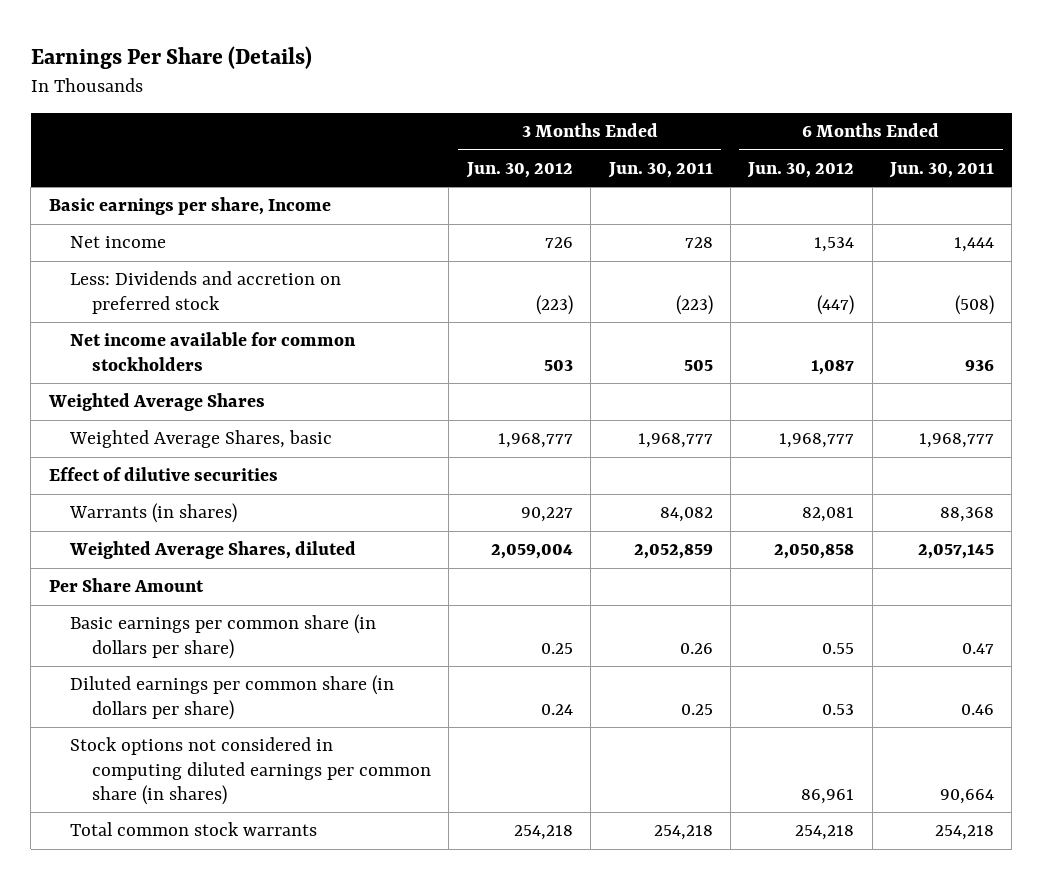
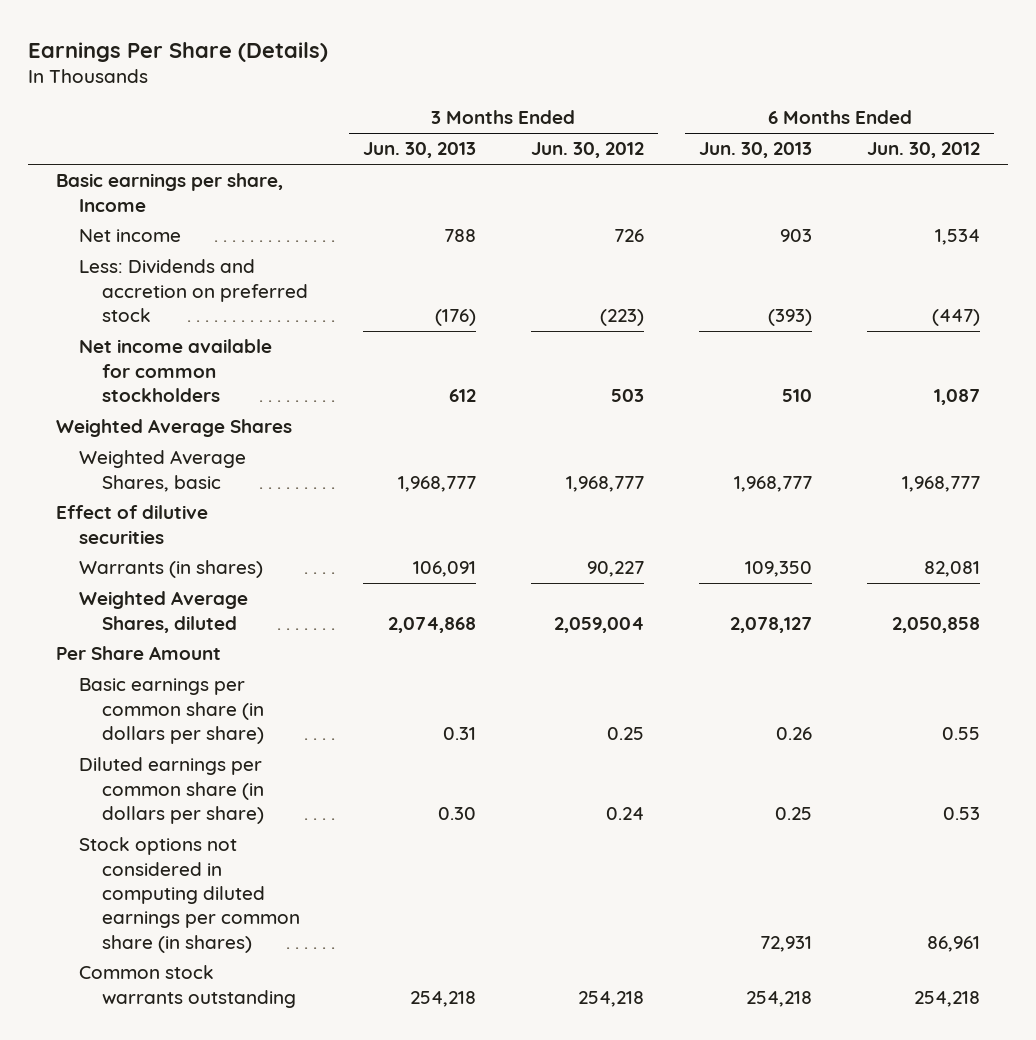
[607,161,713,178] Jun. 30, 2011 -> none
[889,161,995,178] Jun. 30, 2011 -> none
none -> [362,142,476,159] Jun. 30, 2013
none -> [699,142,813,159] Jun. 30, 2013
[70,822,318,837] Total common stock warrants -> [78,965,296,1008] Common stock warrants outstanding

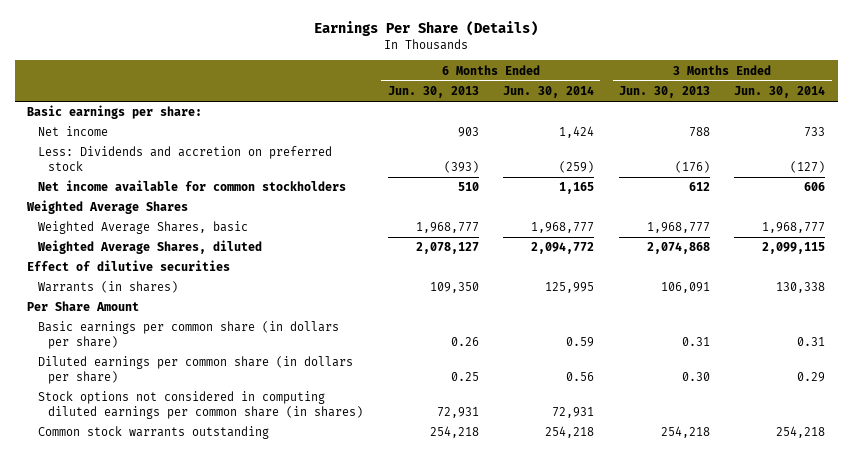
[531,142,645,159] Jun. 30, 2012 -> none
[867,142,981,159] Jun. 30, 2012 -> none
none -> [503,86,595,99] Jun. 30, 2014
none -> [734,86,826,99] Jun. 30, 2014
[55,173,283,212] Basic earnings per share, Income -> [27,105,203,120] Basic earnings per share:
[78,591,248,633] Weighted Average Shares, diluted -> [36,240,262,255] Weighted Average Shares, diluted

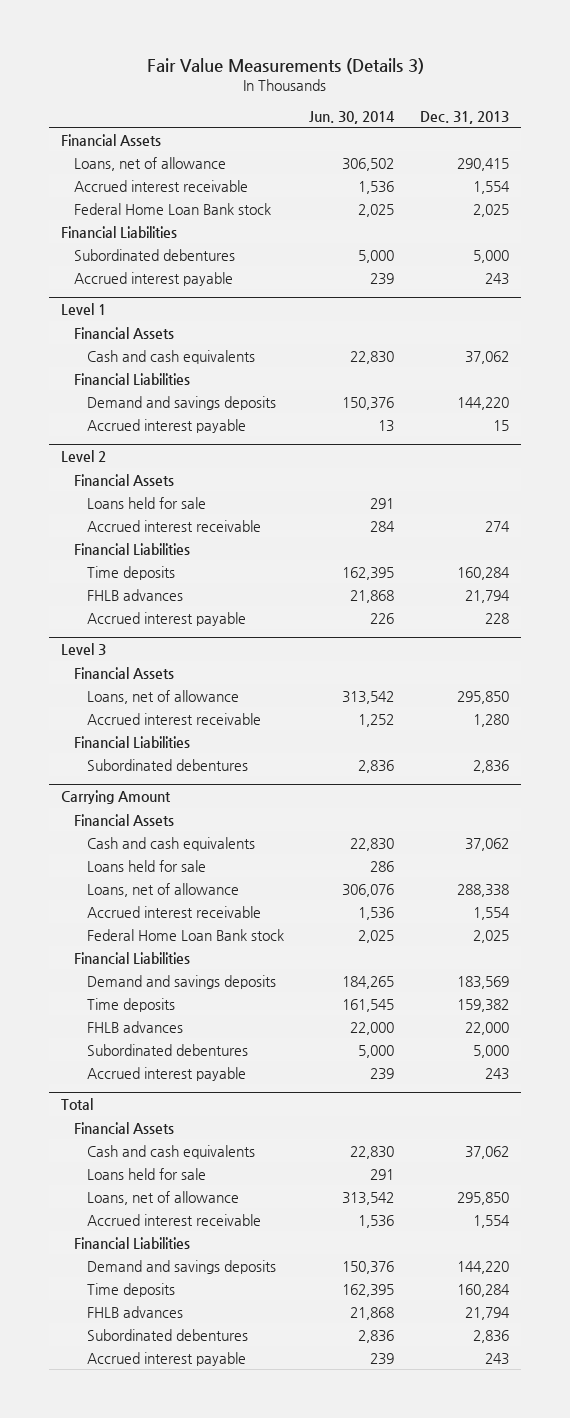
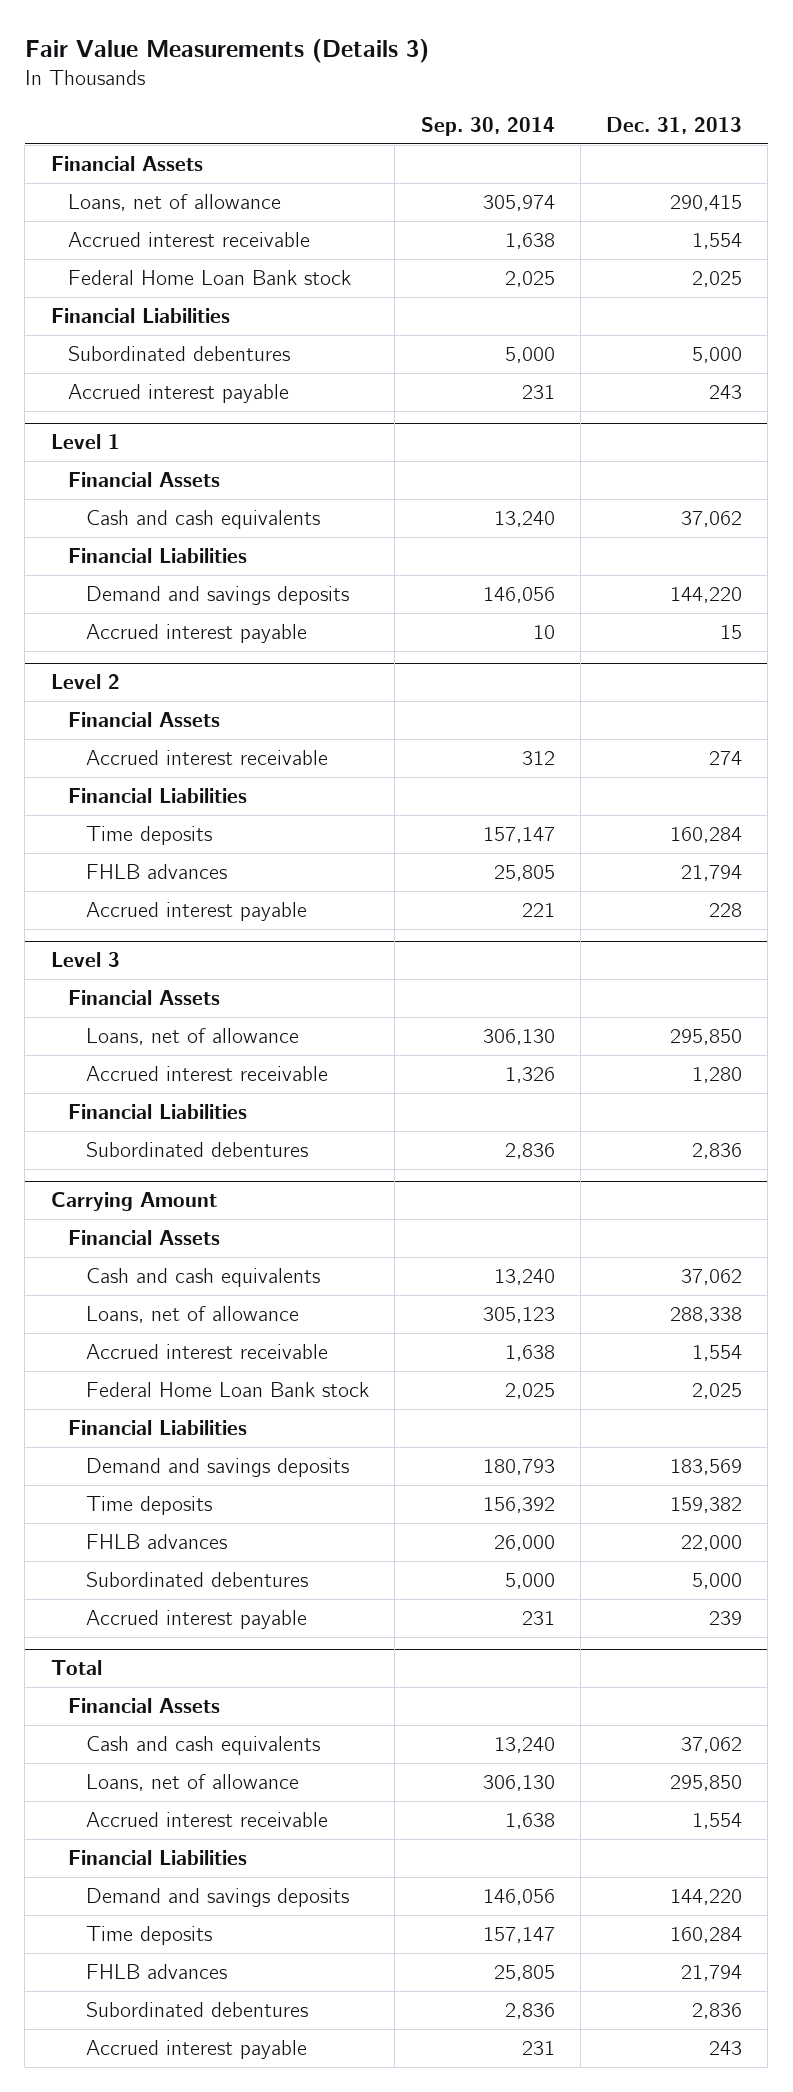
[309,110,396,124] Jun. 30, 2014 -> none
none -> [420,117,555,137] Sep. 30, 2014
[87,496,207,509] Loans held for sale -> none
[87,859,207,872] Loans held for sale -> none
[484,1067,509,1080] 243 -> [709,1610,743,1625] 239
[87,1167,207,1180] Loans held for sale -> none

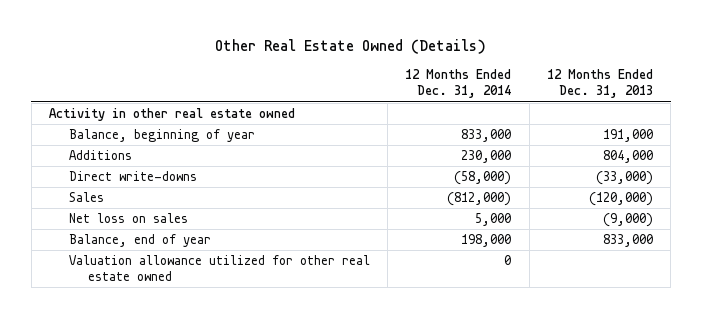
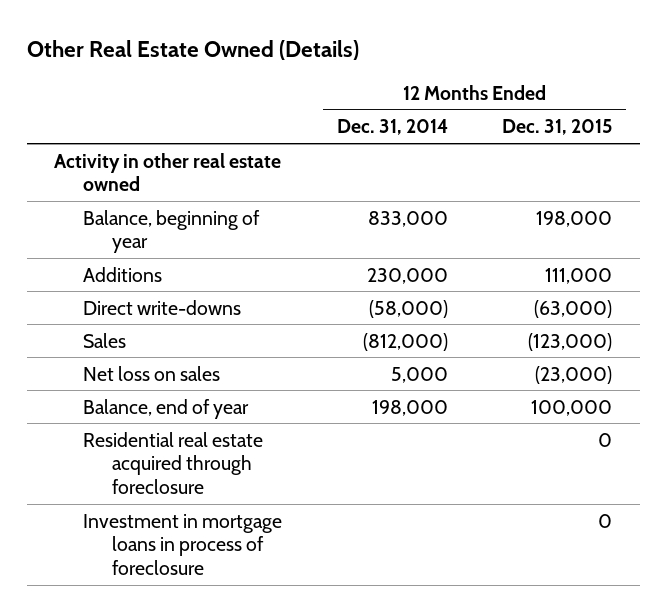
[546,69,653,99] 12 Months Ended Dec. 31, 2013 -> none
none -> [502,119,613,136] Dec. 31, 2015
[68,255,370,282] Valuation allowance utilized for other real estate owned -> none
none -> [83,431,264,494] Residential real estate acquired through foreclosure
none -> [83,513,283,575] Investment in mortgage loans in process of foreclosure

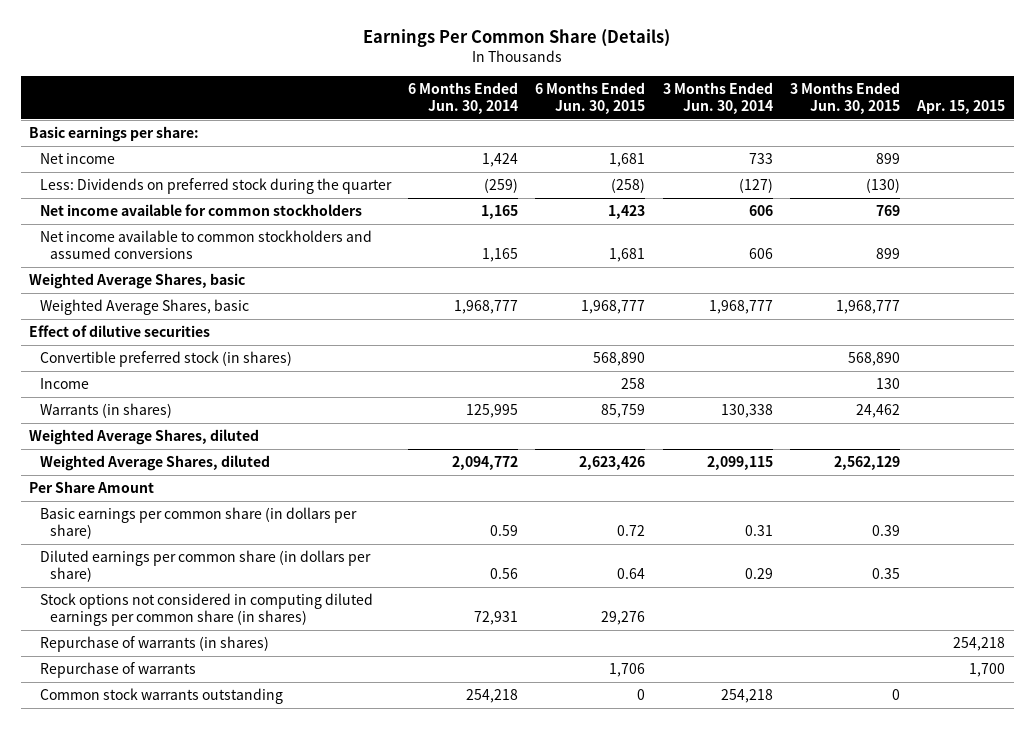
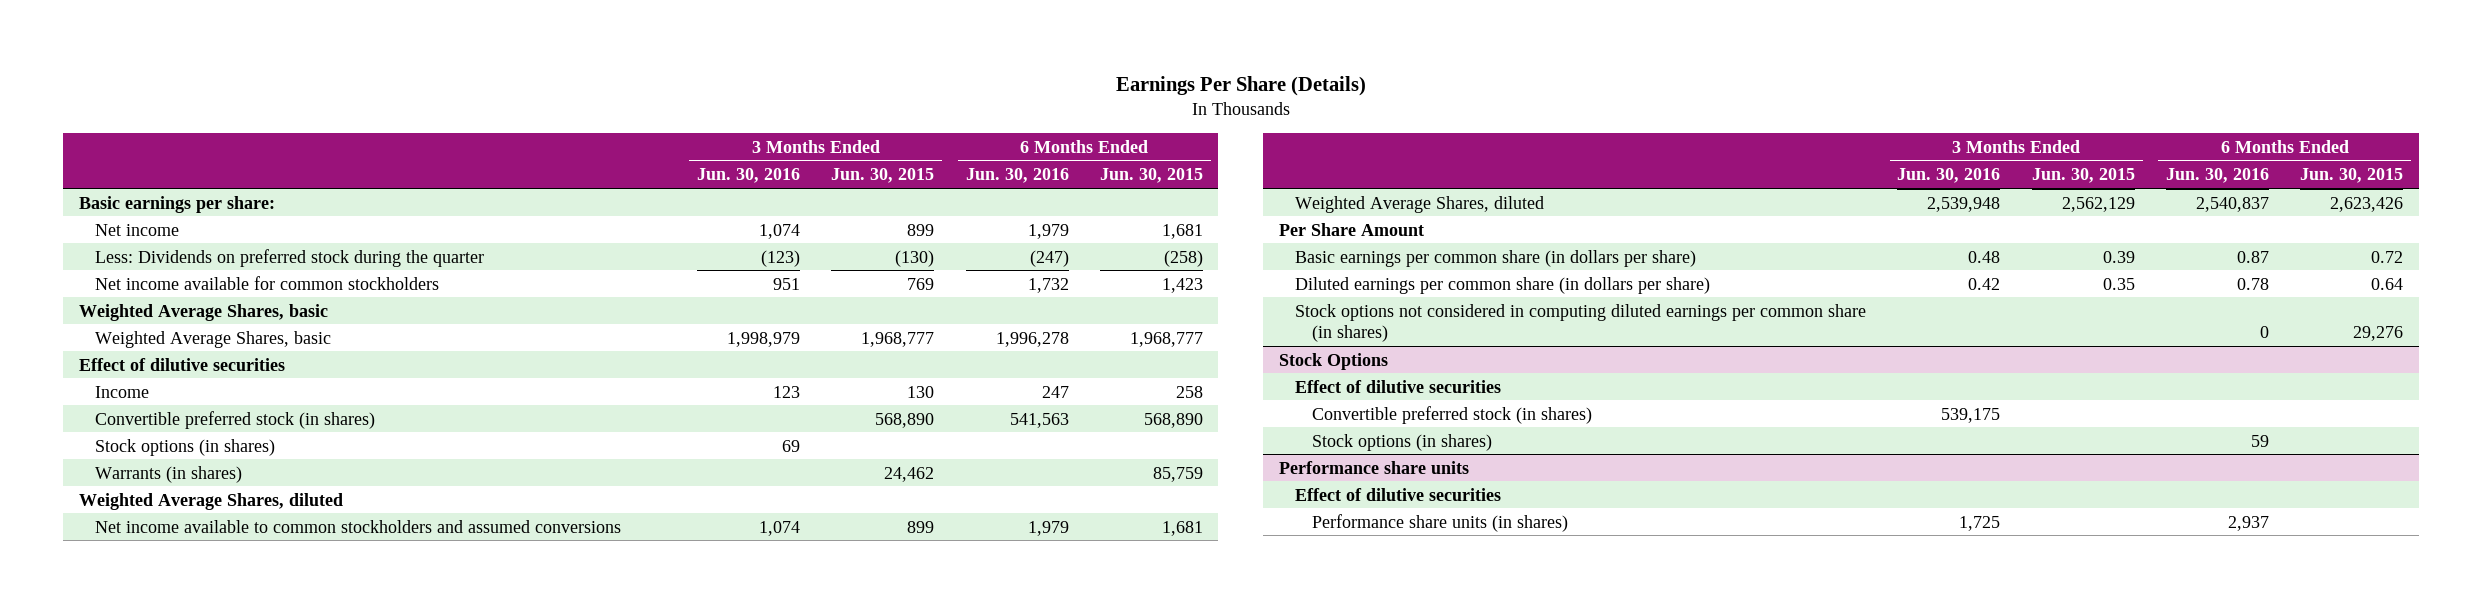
[363,28,671,47] Earnings Per Common Share (Details) -> [1115,75,1366,96] Earnings Per Share (Details)
[407,82,518,114] 6 Months Ended Jun. 30, 2014 -> none
[662,82,773,114] 3 Months Ended Jun. 30, 2014 -> none
[916,99,1006,114] Apr. 15, 2015 -> none
none -> [697,168,801,184] Jun. 30, 2016
none -> [965,168,1069,184] Jun. 30, 2016
[39,351,292,368] Convertible preferred stock (in shares) -> [94,410,375,429] Convertible preferred stock (in shares)
none -> [94,438,275,456] Stock options (in shares)
[39,230,372,259] Net income available to common stockholders and assumed conversions -> [94,519,621,533] Net income available to common stockholders and assumed conversions
[39,636,269,653] Repurchase of warrants (in shares) -> none
[39,662,196,679] Repurchase of warrants -> none
[39,688,283,705] Common stock warrants outstanding -> none
none -> [1278,352,1388,370] Stock Options
none -> [1295,379,1502,393] Effect of dilutive securities
none -> [1311,405,1592,424] Convertible preferred stock (in shares)
none -> [1311,433,1492,451] Stock options (in shares)
none -> [1278,460,1469,474] Performance share units
none -> [1295,487,1502,501] Effect of dilutive securities
none -> [1311,513,1568,532] Performance share units (in shares)

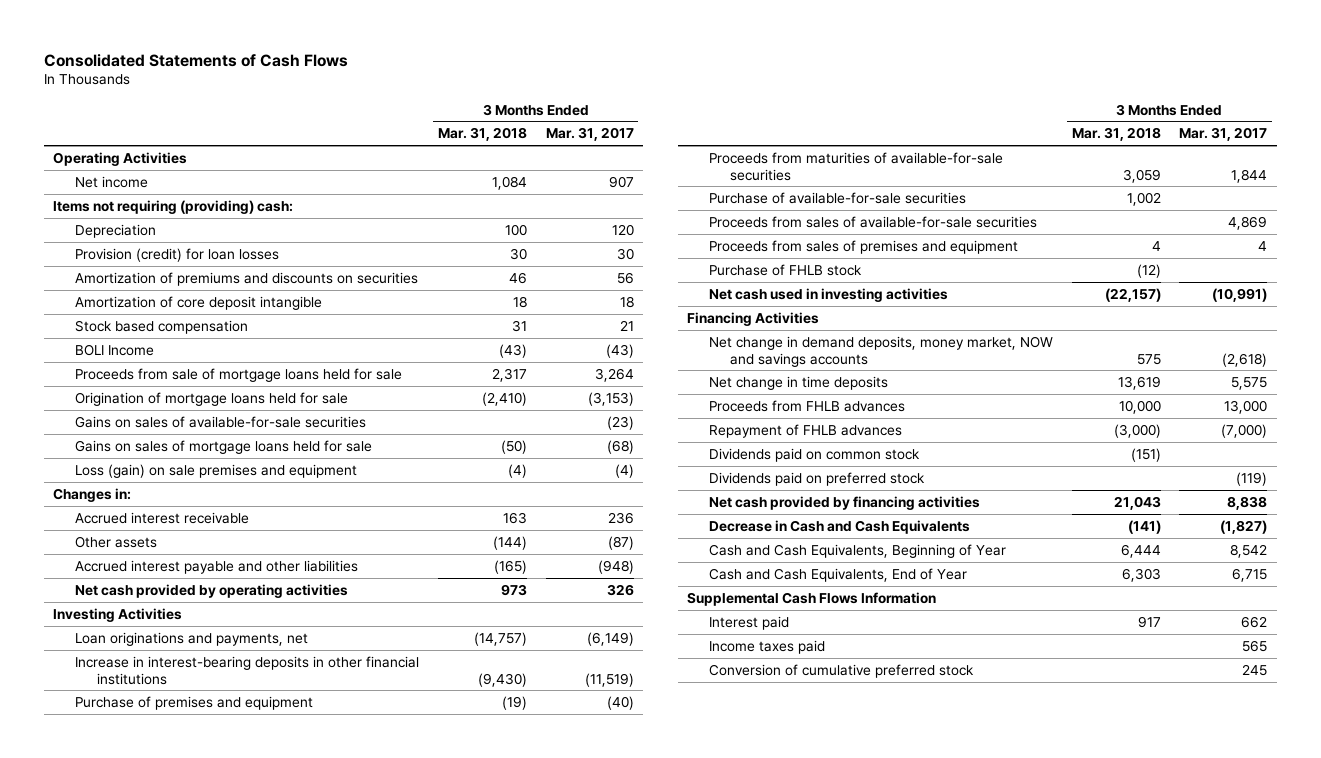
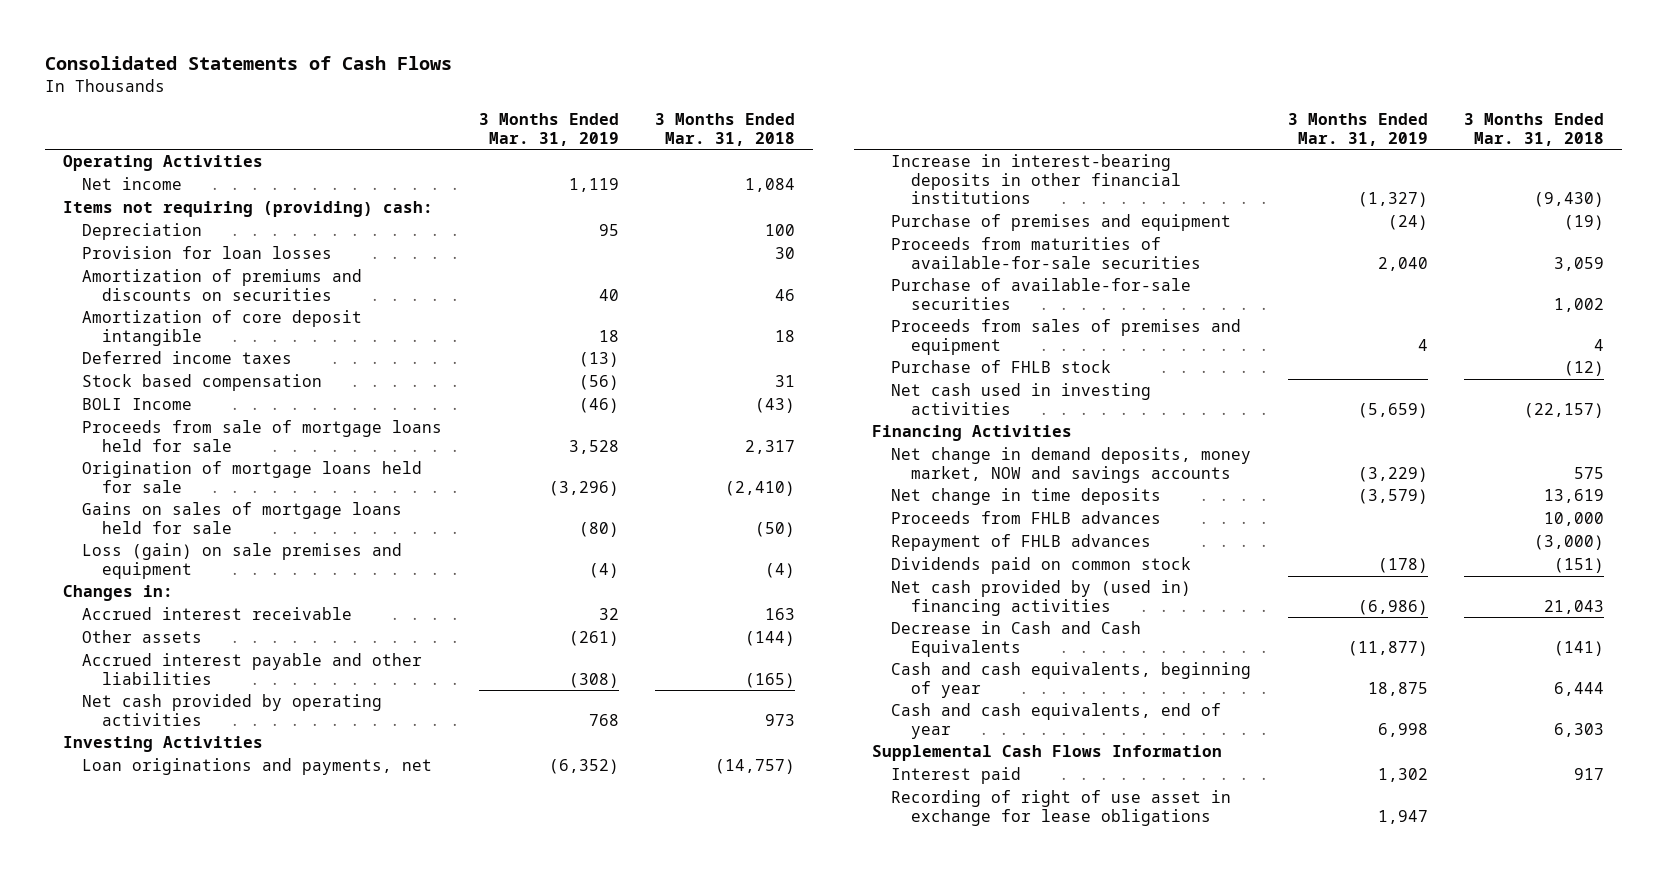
[545,127,634,142] Mar. 31, 2017 -> none
none -> [478,113,619,146] 3 Months Ended Mar. 31, 2019
[75,247,280,262] Provision (credit) for loan losses -> [82,246,333,260] Provision for loan losses
none -> [82,351,293,365] Deferred income taxes
[75,415,367,428] Gains on sales of available-for-sale securities -> none
[708,215,1037,228] Proceeds from sales of available-for-sale securities -> none
[708,471,925,486] Dividends paid on preferred stock -> none
[708,495,980,510] Net cash provided by financing activities -> [891,580,1192,616] Net cash provided by (used in) financing activities
[708,543,1006,558] Cash and Cash Equivalents, Beginning of Year -> [891,662,1252,698] Cash and cash equivalents, beginning of year
[708,567,967,582] Cash and Cash Equivalents, End of Year -> [891,703,1222,739] Cash and cash equivalents, end of year
[708,639,825,654] Income taxes paid -> none
[708,663,974,678] Conversion of cumulative preferred stock -> none
none -> [891,790,1232,826] Recording of right of use asset in exchange for lease obligations

